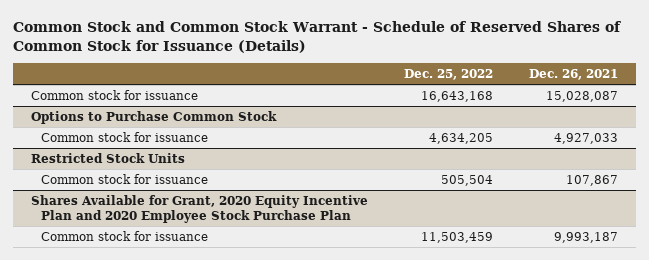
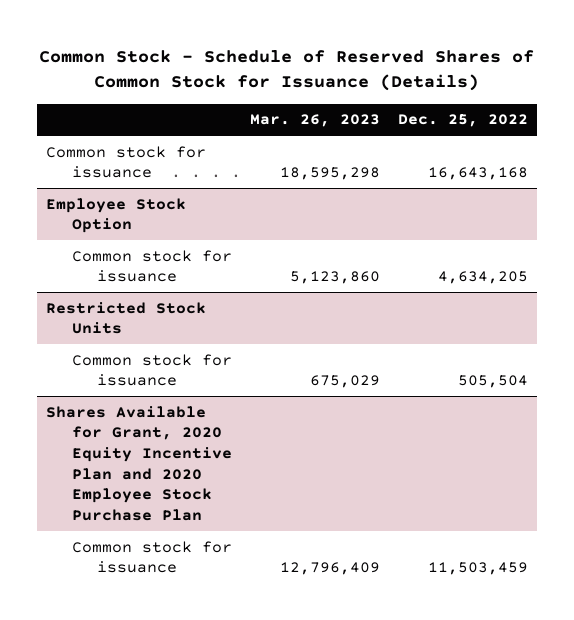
[12,20,621,53] Common Stock and Common Stock Warrant - Schedule of Reserved Shares of Common Stock for Issuance (Details) -> [38,49,534,92] Common Stock - Schedule of Reserved Shares of Common Stock for Issuance (Details)
[528,69,618,81] Dec. 26, 2021 -> none
none -> [249,114,380,128] Mar. 26, 2023
[30,111,277,125] Options to Purchase Common Stock -> [45,197,186,234] Employee Stock Option

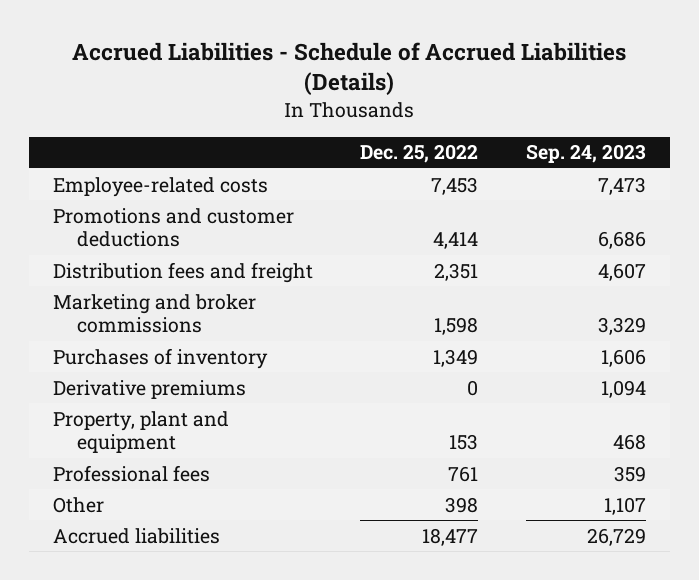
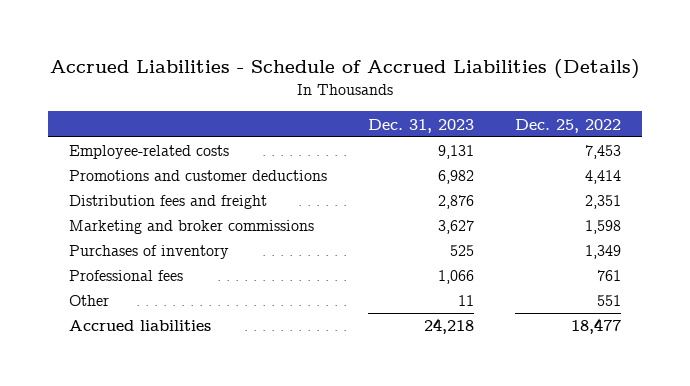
[526,144,647,164] Sep. 24, 2023 -> none
none -> [368,118,475,133] Dec. 31, 2023
[52,379,246,399] Derivative premiums -> none
[52,410,229,454] Property, plant and equipment -> none
[445,496,479,513] 398 -> [597,295,622,307] 551

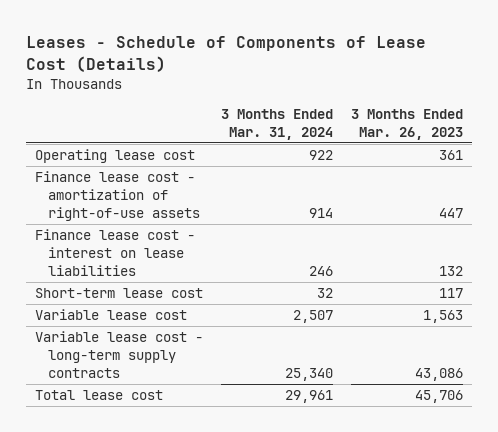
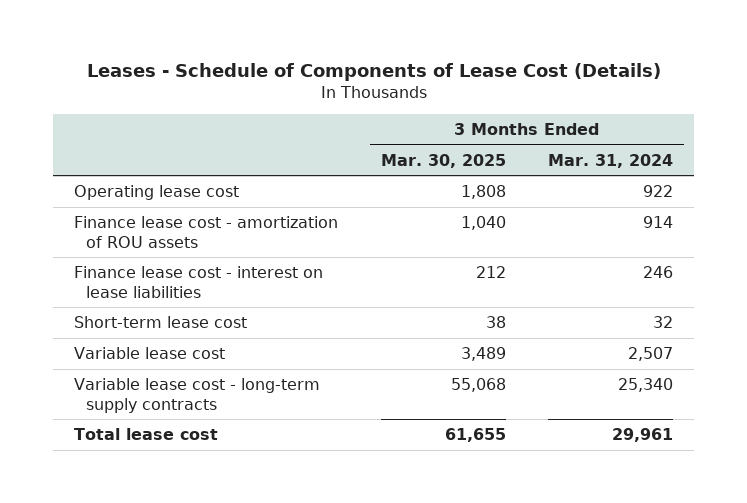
[351,108,464,140] 3 Months Ended Mar. 26, 2023 -> none
none -> [380,153,506,168] Mar. 30, 2025
[35,170,200,222] Finance lease cost - amortization of right-of-use assets -> [74,216,339,248] Finance lease cost - amortization of ROU assets

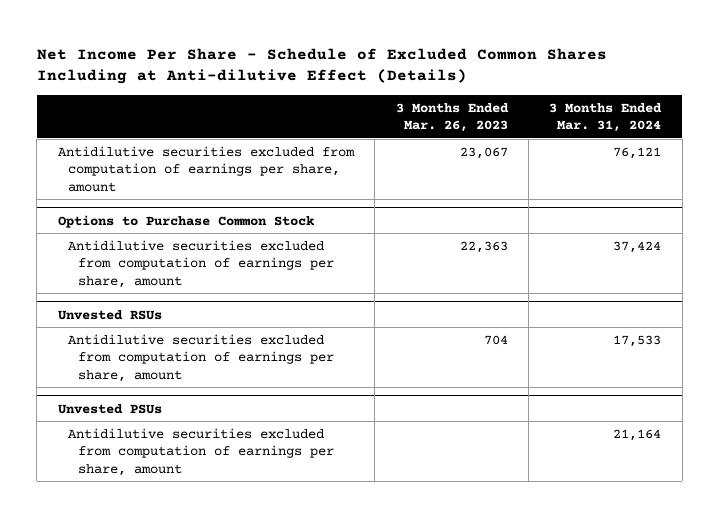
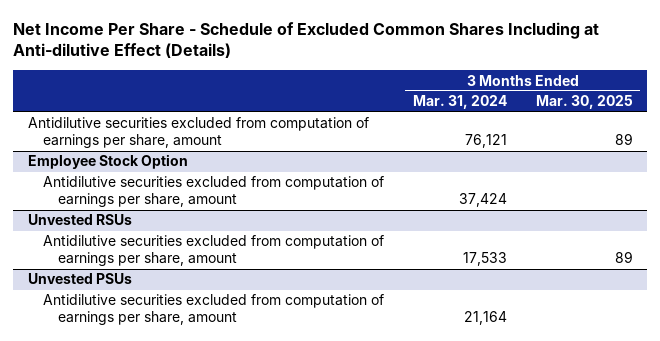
[395,102,509,132] 3 Months Ended Mar. 26, 2023 -> none
none -> [535,95,633,110] Mar. 30, 2025
[57,214,314,228] Options to Purchase Common Stock -> [27,154,188,170] Employee Stock Option

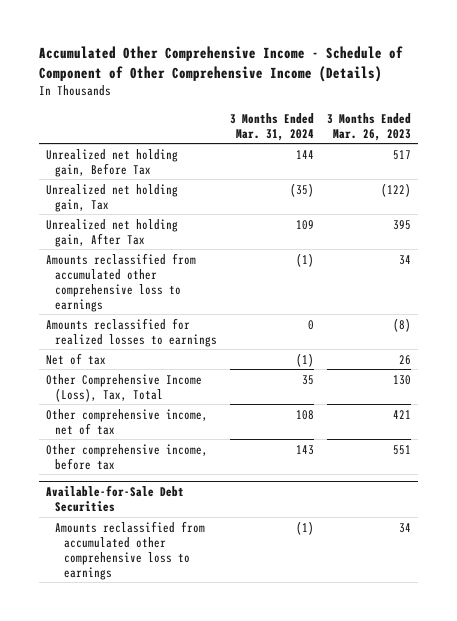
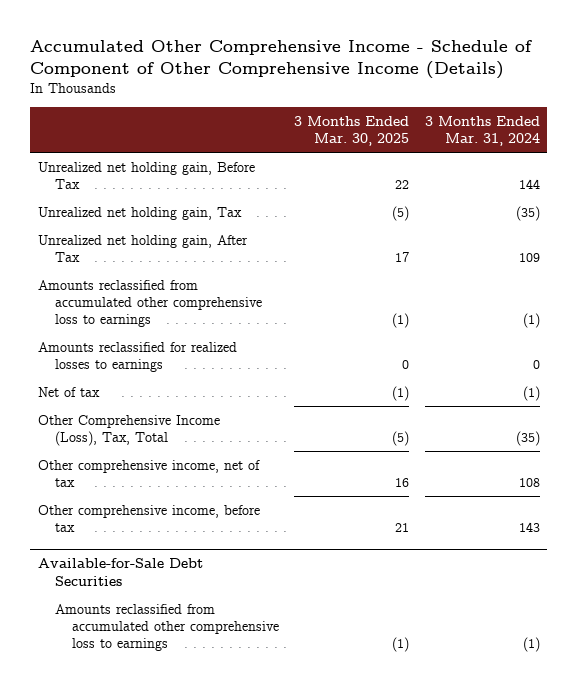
[327,112,412,141] 3 Months Ended Mar. 26, 2023 -> none
none -> [294,115,410,147] 3 Months Ended Mar. 30, 2025
[301,374,314,385] 35 -> [515,430,540,446] (35)

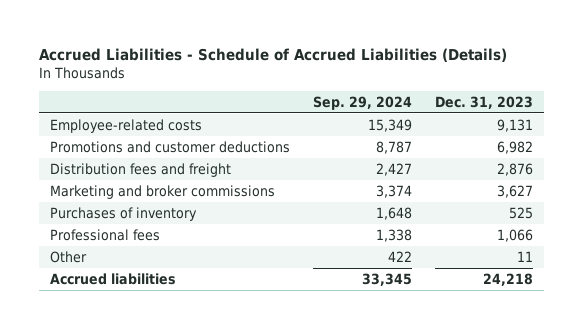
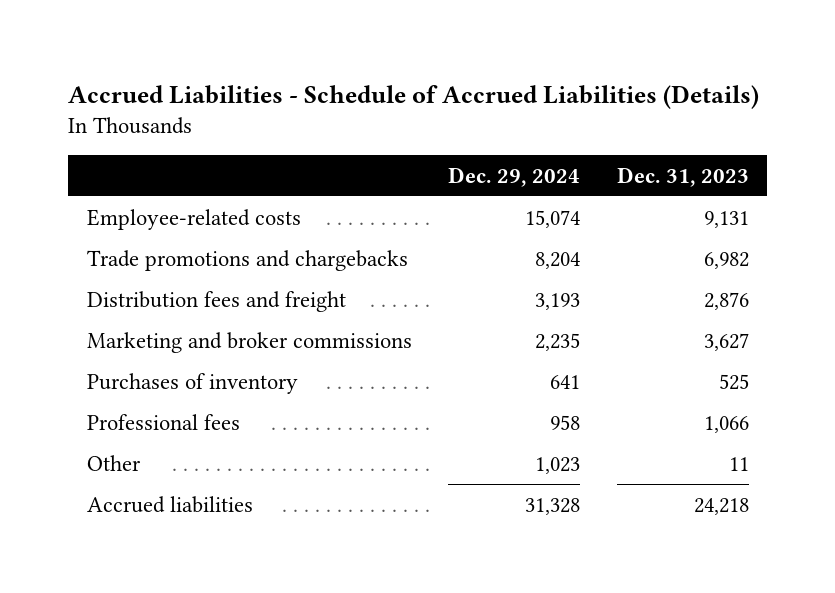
[313,95,413,110] Sep. 29, 2024 -> none
none -> [448,166,581,187] Dec. 29, 2024
[50,140,291,153] Promotions and customer deductions -> [86,249,408,271] Trade promotions and chargebacks

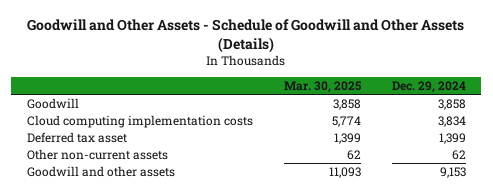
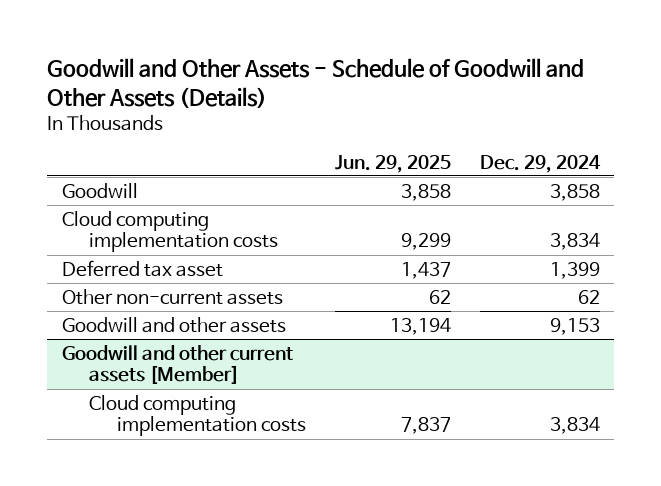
[283,81,362,94] Mar. 30, 2025 -> none
none -> [334,154,451,173] Jun. 29, 2025
none -> [61,344,293,385] Goodwill and other current assets [Member]
none -> [89,394,306,437] Cloud computing implementation costs

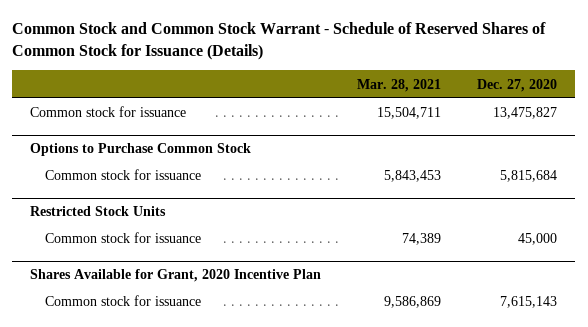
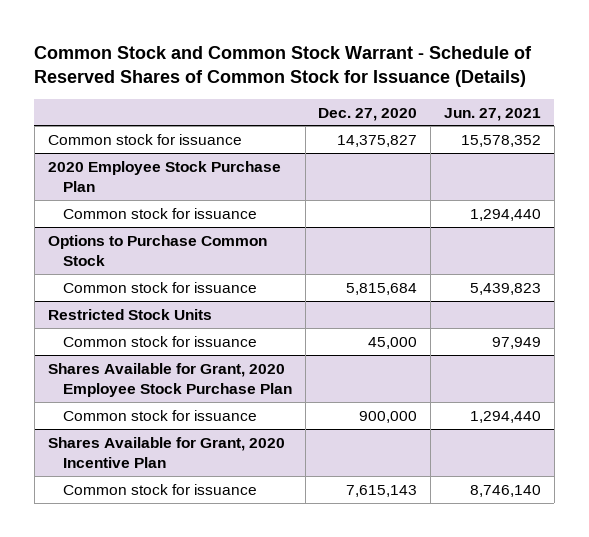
[357,78,442,92] Mar. 28, 2021 -> none
none -> [443,107,541,121] Jun. 27, 2021
[493,107,558,120] 13,475,827 -> [337,134,418,147] 14,375,827
none -> [47,160,281,192] 2020 Employee Stock Purchase Plan
none -> [62,207,257,219] Common stock for issuance
none -> [47,362,292,397] Shares Available for Grant, 2020 Employee Stock Purchase Plan
none -> [62,409,257,421] Common stock for issuance

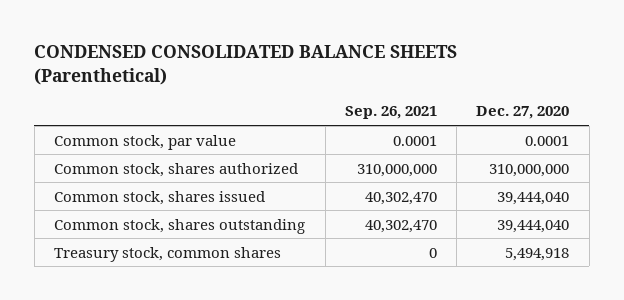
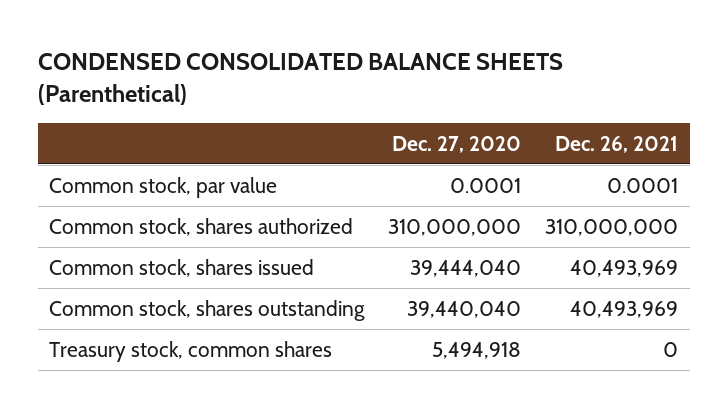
[344,106,437,120] Sep. 26, 2021 -> none
none -> [555,135,679,153] Dec. 26, 2021
[497,219,570,233] 39,444,040 -> [407,300,522,318] 39,440,040

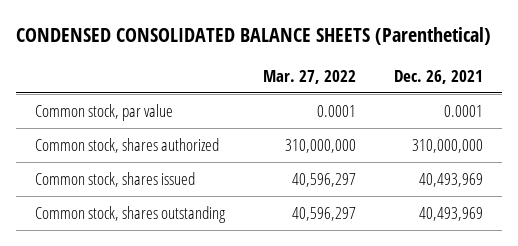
[392,135,522,153] Dec. 27, 2020 -> none
none -> [262,69,356,84] Mar. 27, 2022
[49,340,333,362] Treasury stock, common shares -> none

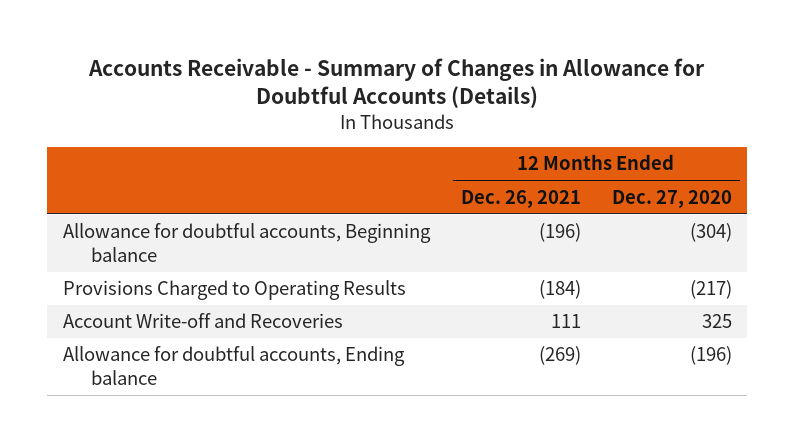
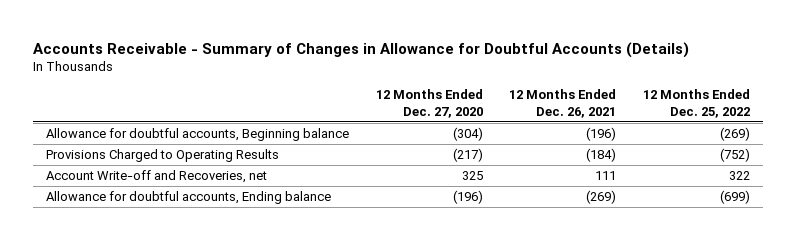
none -> [642,89,750,119] 12 Months Ended Dec. 25, 2022
[62,313,343,329] Account Write-off and Recoveries -> [46,169,268,183] Account Write-off and Recoveries, net

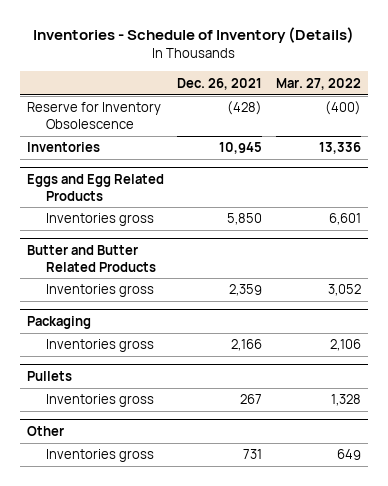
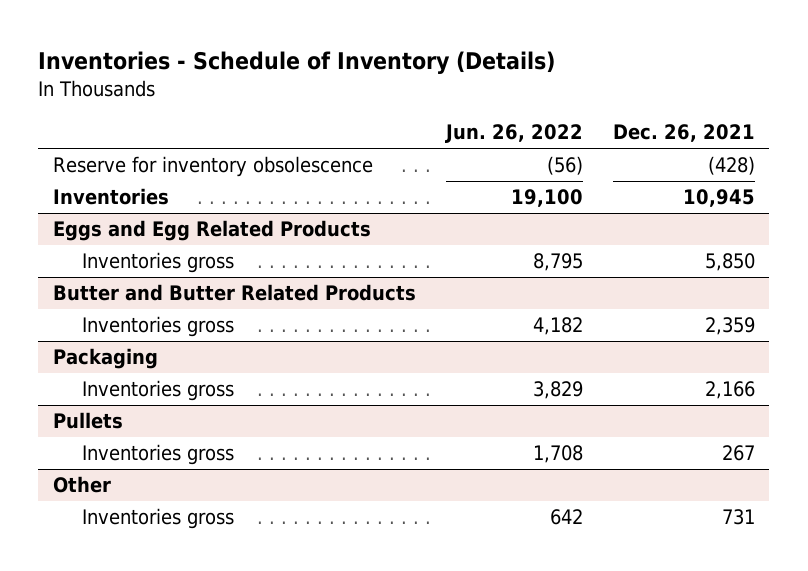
[275,77,361,90] Mar. 27, 2022 -> none
none -> [444,124,583,144] Jun. 26, 2022
[26,102,161,130] Reserve for Inventory Obsolescence -> [53,156,374,178] Reserve for inventory obsolescence

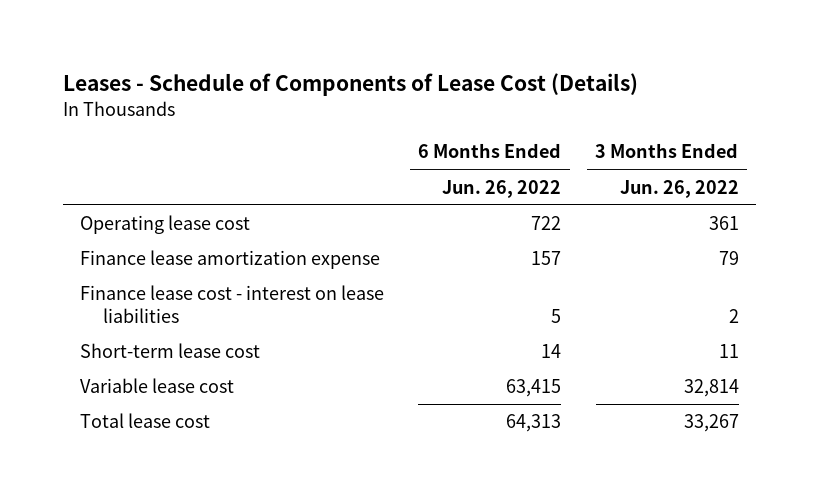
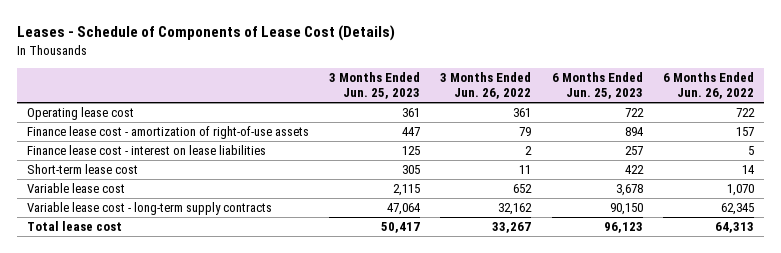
none -> [329,71,421,100] 3 Months Ended Jun. 25, 2023
none -> [551,71,643,100] 6 Months Ended Jun. 25, 2023
[79,250,380,270] Finance lease amortization expense -> [26,126,309,140] Finance lease cost - amortization of right-of-use assets
[506,379,562,398] 63,415 -> [726,184,754,197] 1,070
[683,379,739,398] 32,814 -> [513,184,533,194] 652
none -> [26,202,272,216] Variable lease cost - long-term supply contracts

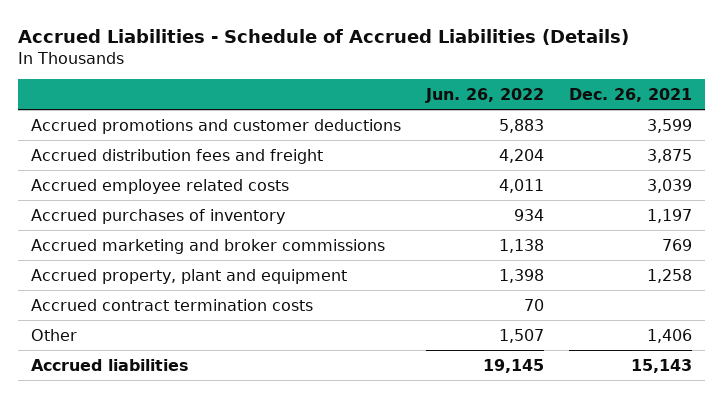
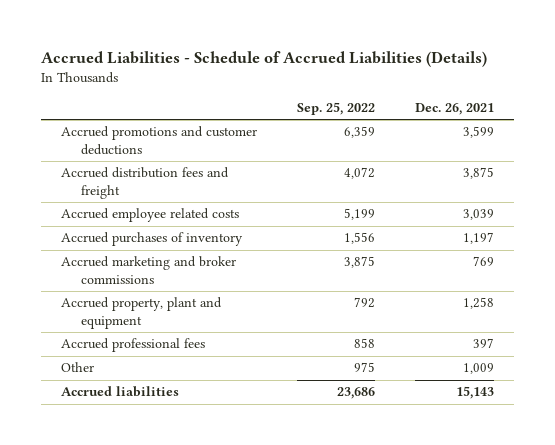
[425,88,545,104] Jun. 26, 2022 -> none
none -> [297,102,376,116] Sep. 25, 2022
[30,298,313,311] Accrued contract termination costs -> none
none -> [60,338,205,353] Accrued professional fees
[647,328,693,343] 1,406 -> [463,363,495,375] 1,009

